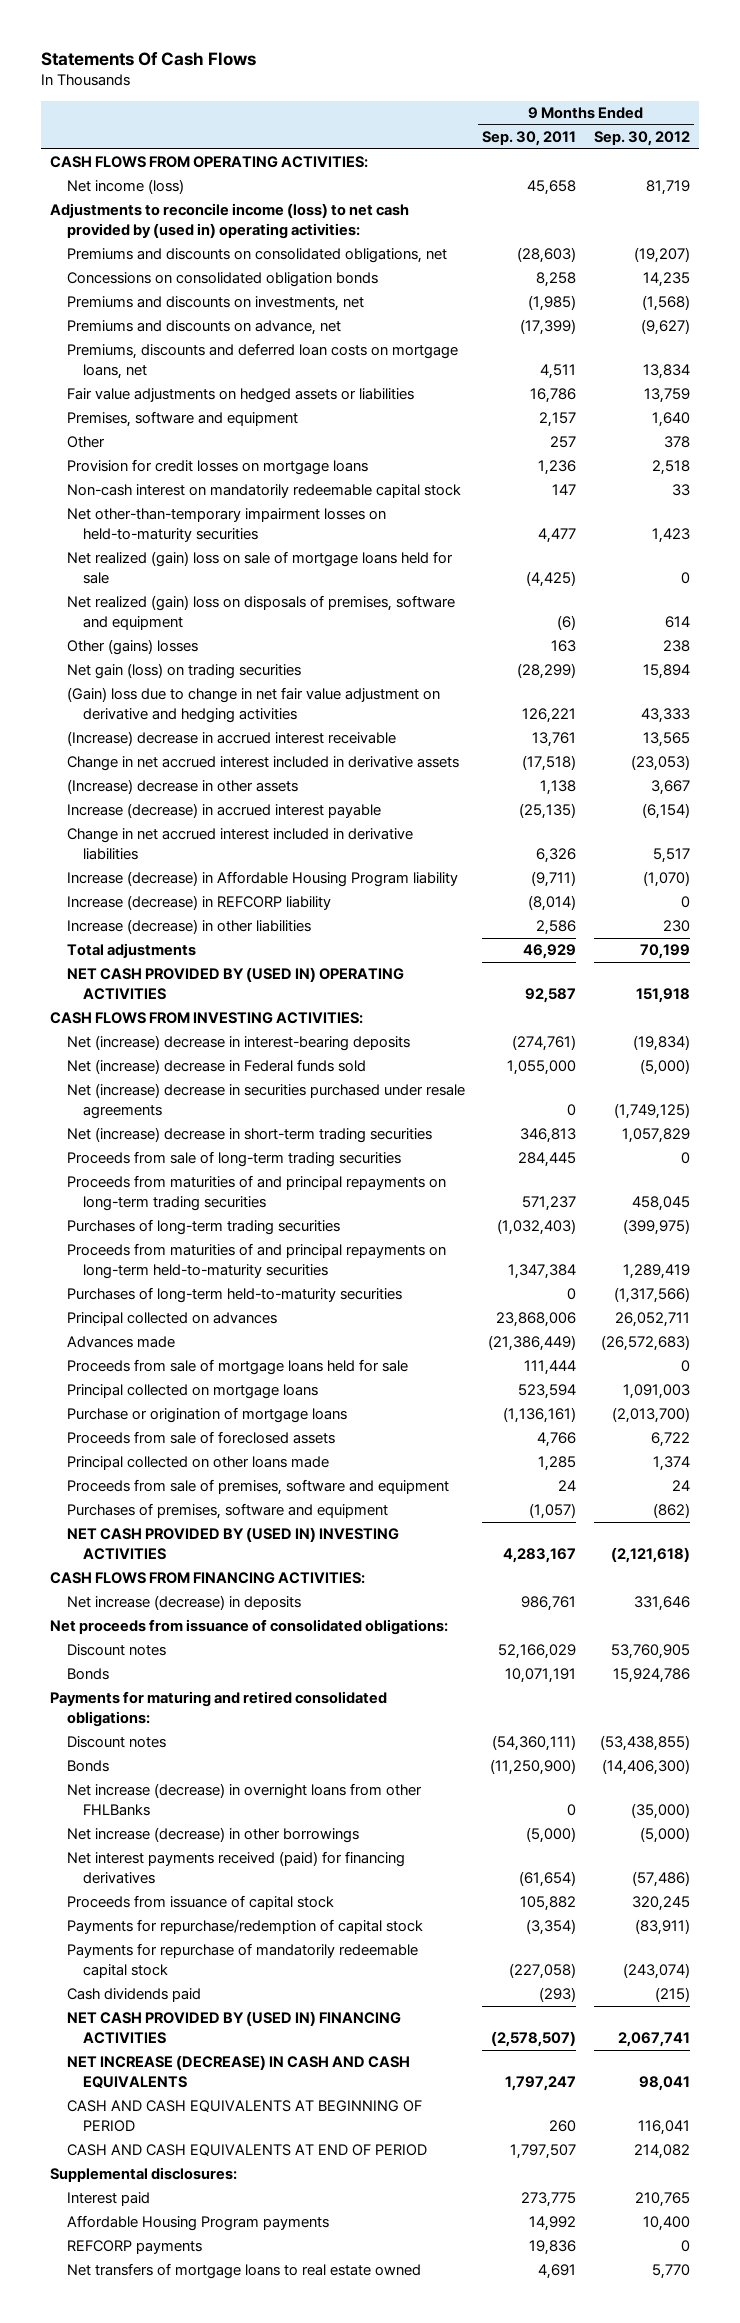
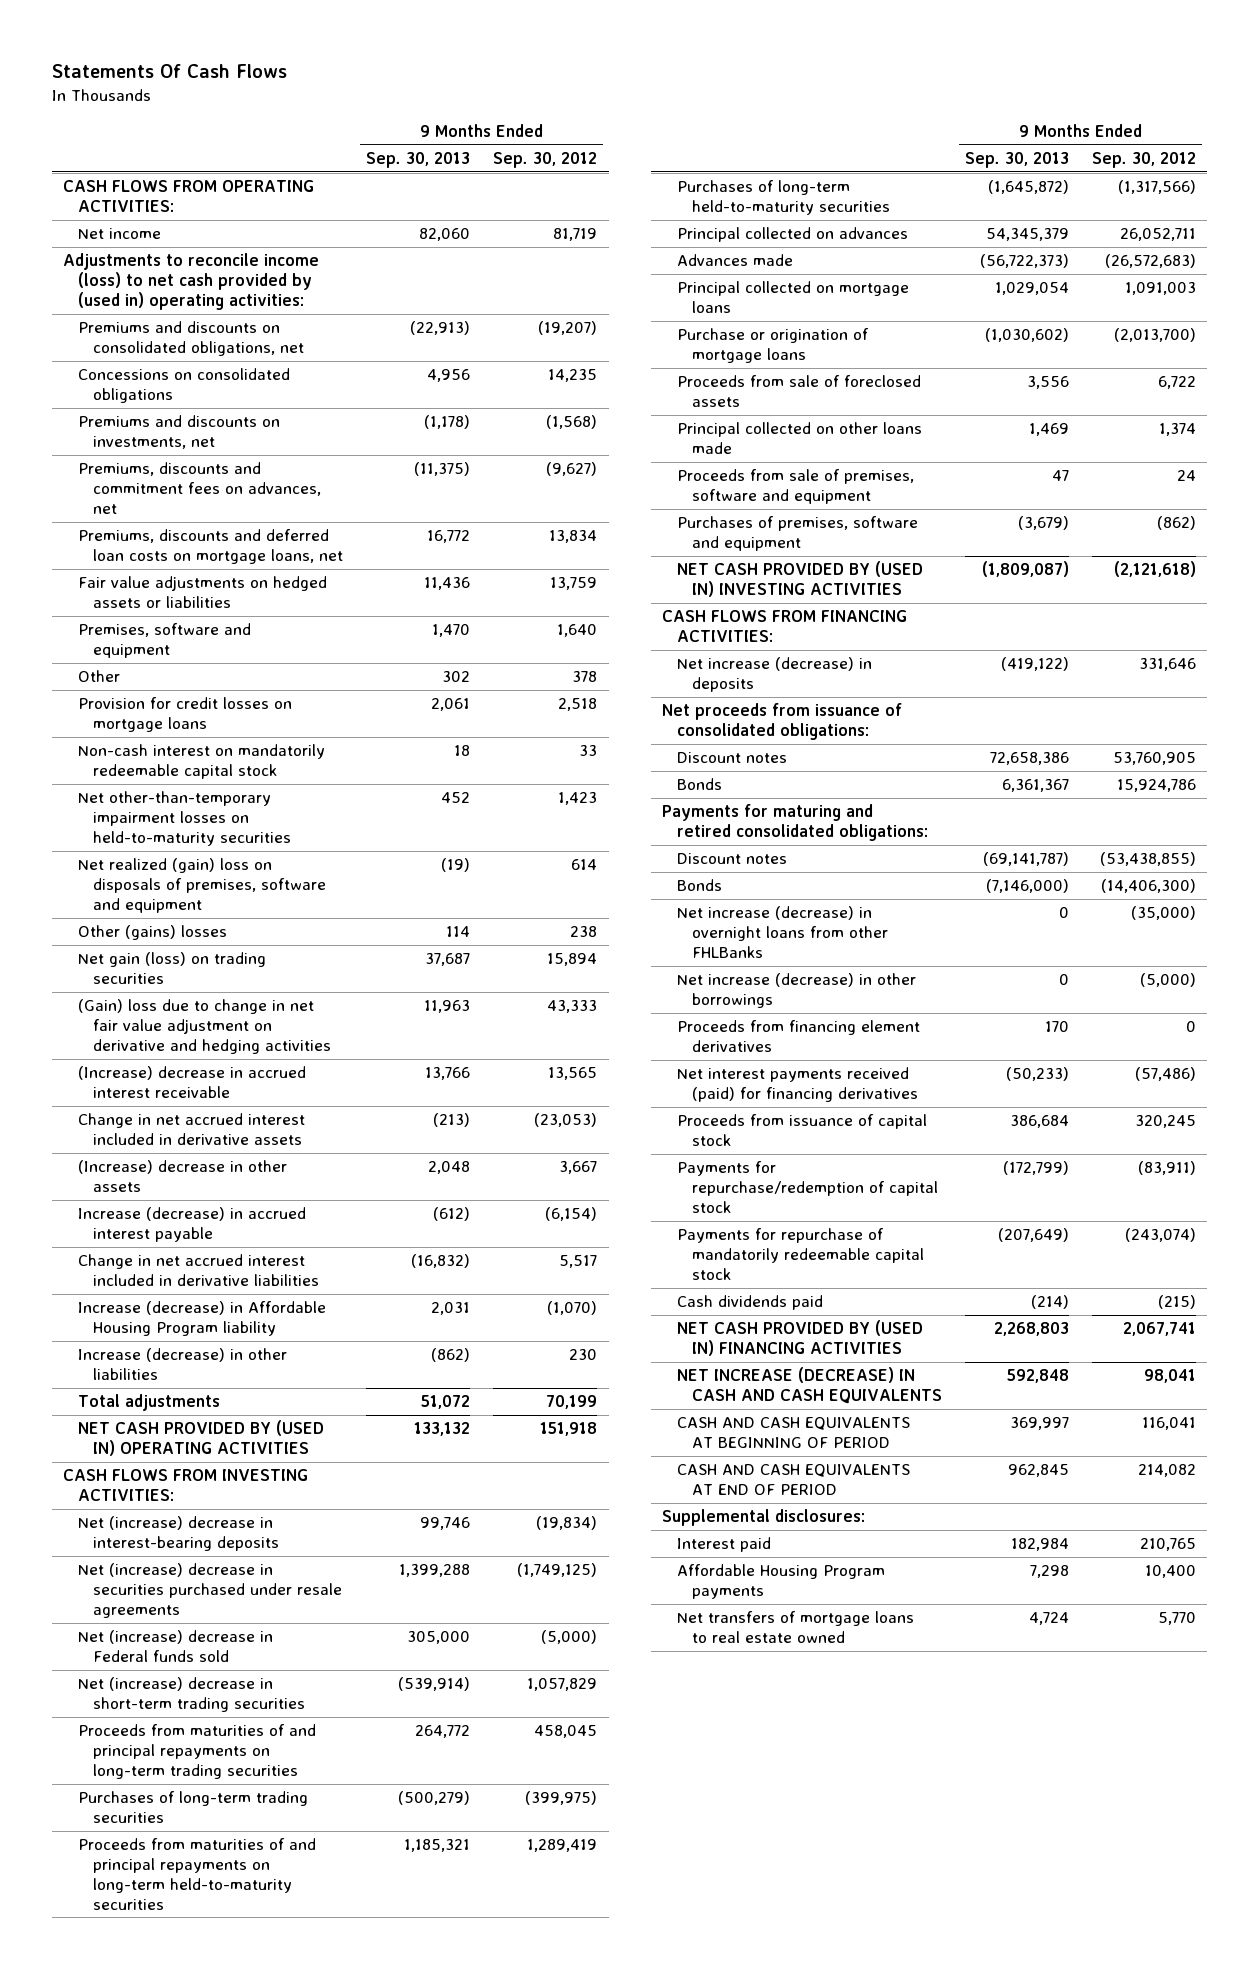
[482,130,577,146] Sep. 30, 2011 -> none
none -> [366,151,471,168] Sep. 30, 2013
[66,179,184,195] Net income (loss) -> [78,228,162,240] Net income
[66,272,378,288] Concessions on consolidated obligation bonds -> [78,368,291,404] Concessions on consolidated obligations
[66,320,341,336] Premiums and discounts on advance, net -> [78,462,322,514] Premiums, discounts and commitment fees on advances, net
[66,551,453,584] Net realized (gain) loss on sale of mortgage loans held for sale -> none
[66,895,331,911] Increase (decrease) in REFCORP liability -> none
[66,1059,366,1075] Net (increase) decrease in Federal funds sold -> [78,1630,274,1663] Net (increase) decrease in Federal funds sold
[66,1151,401,1168] Proceeds from sale of long-term trading securities -> none
[66,1359,408,1376] Proceeds from sale of mortgage loans held for sale -> none
none -> [677,1020,921,1053] Proceeds from financing element derivatives
[66,2240,202,2255] REFCORP payments -> none

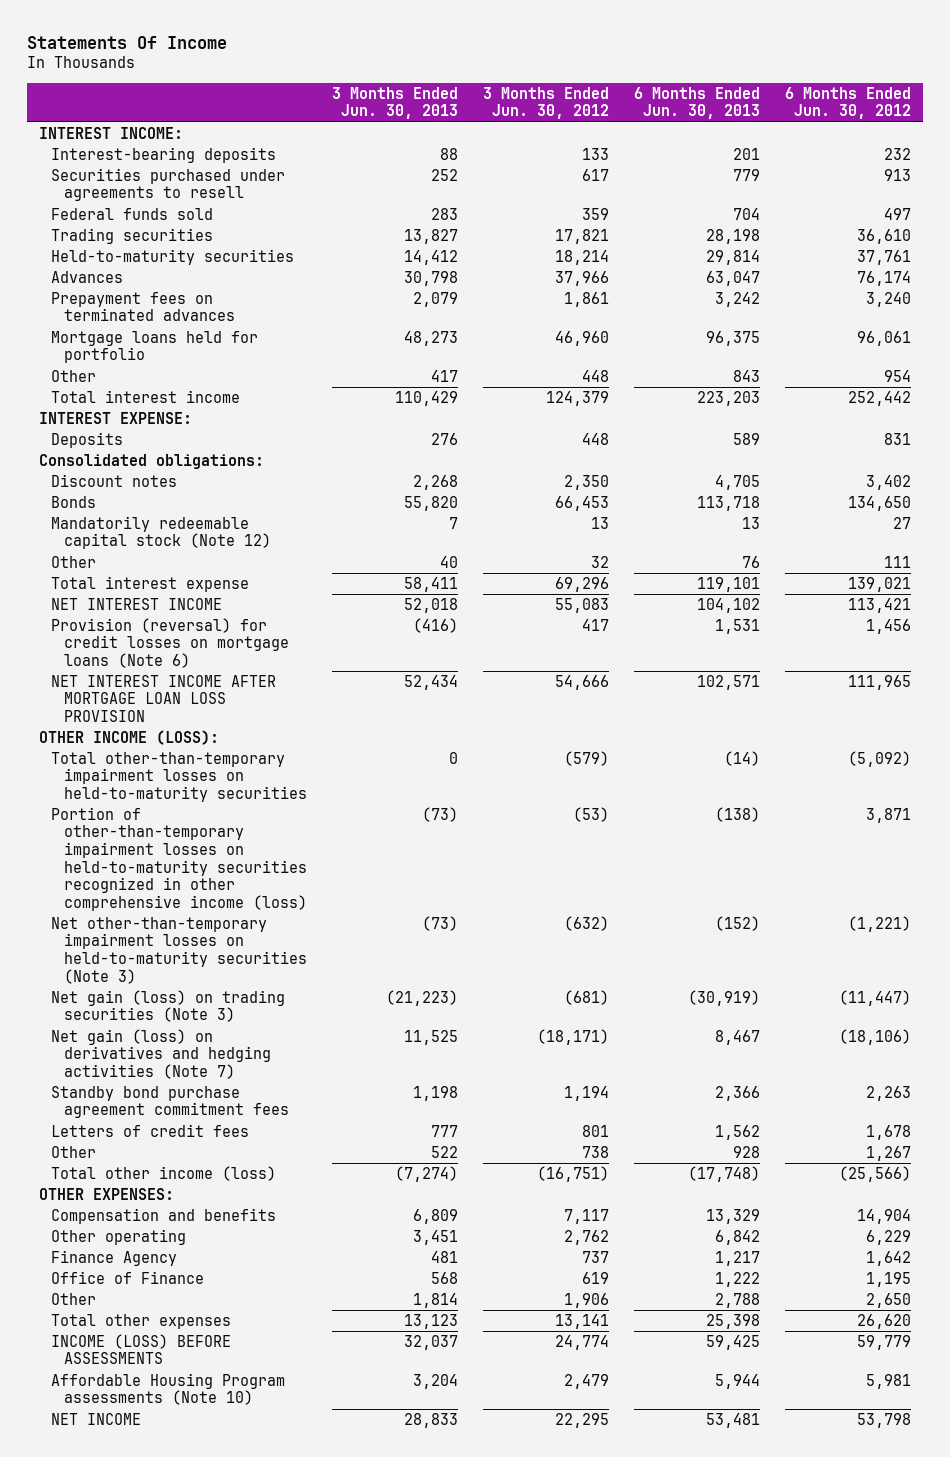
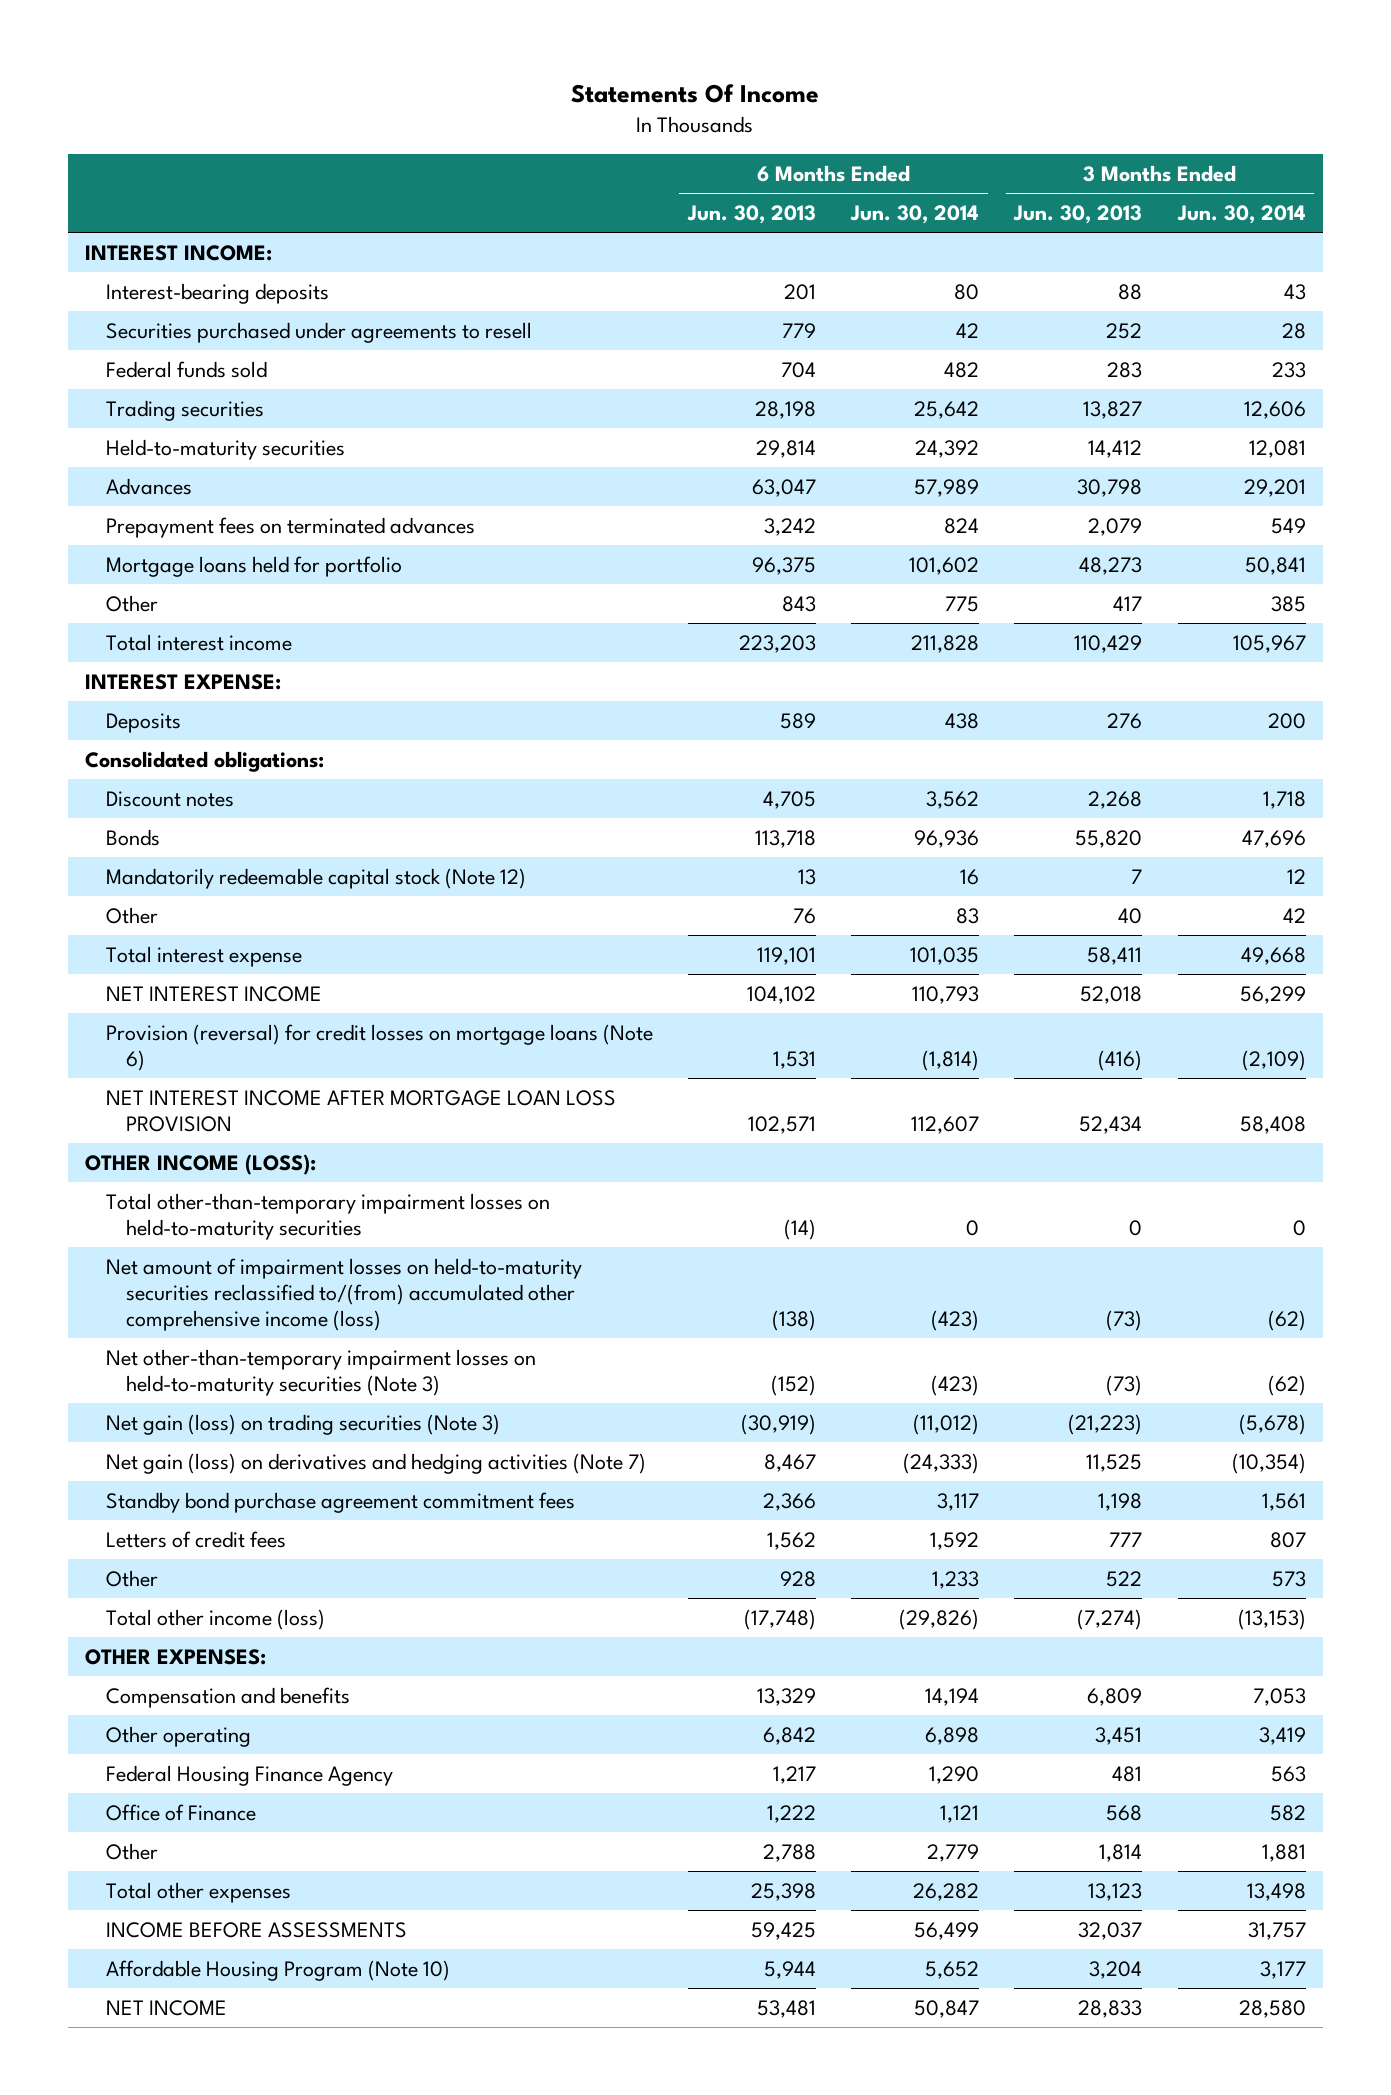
[482,86,609,120] 3 Months Ended Jun. 30, 2012 -> none
[784,86,911,120] 6 Months Ended Jun. 30, 2012 -> none
none -> [850,205,980,225] Jun. 30, 2014
none -> [1176,205,1306,225] Jun. 30, 2014
[51,806,307,911] Portion of other-than-temporary impairment losses on held-to-maturity securities recognized in other comprehensive income (loss) -> [105,1257,582,1332] Net amount of impairment losses on held-to-maturity securities reclassified to/(from) accumulated other comprehensive income (loss)
[51,1249,178,1266] Finance Agency -> [105,1764,393,1786] Federal Housing Finance Agency
[51,1333,232,1365] INCOME (LOSS) BEFORE ASSESSMENTS -> [105,1921,407,1938] INCOME BEFORE ASSESSMENTS
[51,1372,286,1406] Affordable Housing Program assessments (Note 10) -> [105,1959,450,1981] Affordable Housing Program (Note 10)

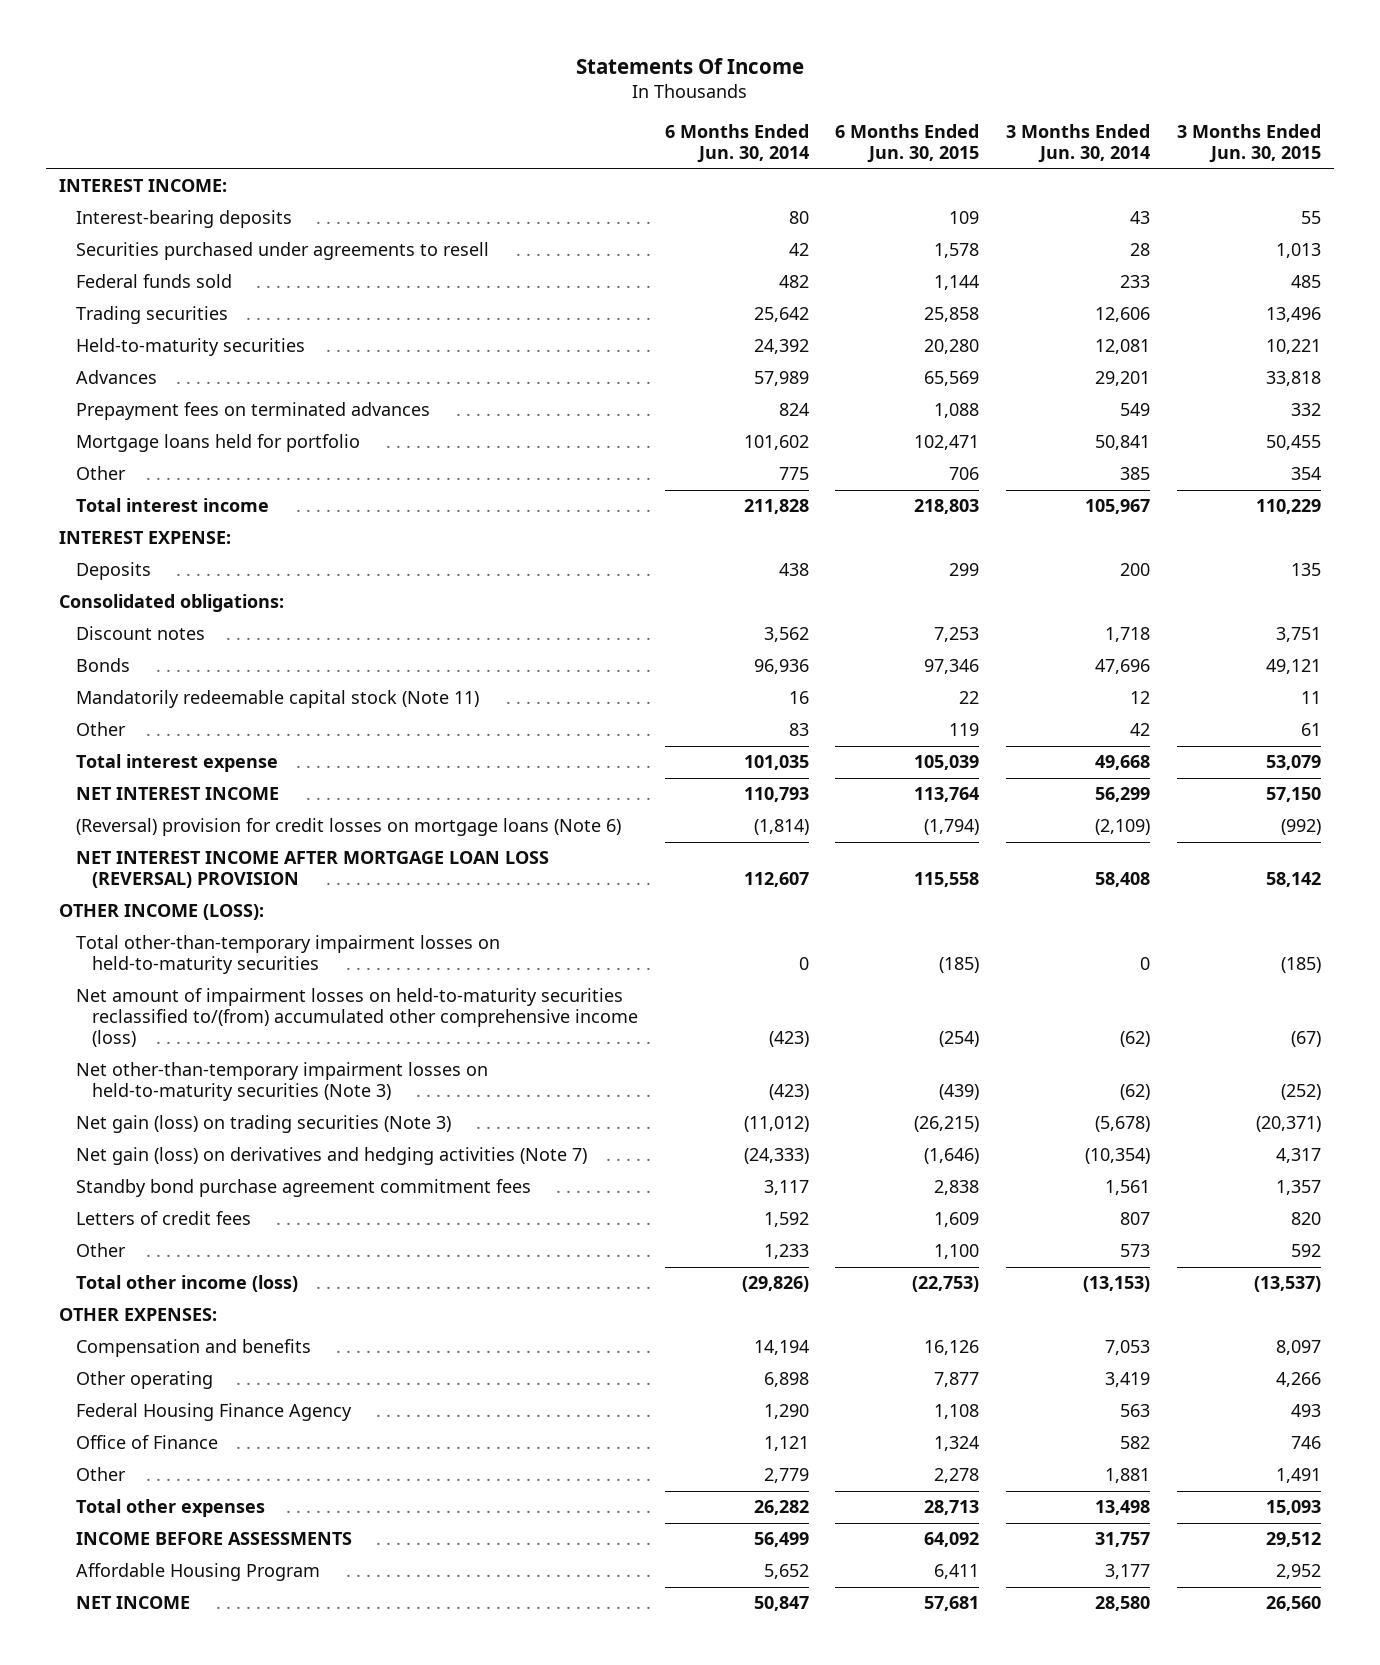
[686,205,816,225] Jun. 30, 2013 -> none
[1013,205,1143,225] Jun. 30, 2013 -> none
none -> [835,124,980,164] 6 Months Ended Jun. 30, 2015
none -> [1176,124,1321,164] 3 Months Ended Jun. 30, 2015
[105,867,526,889] Mandatorily redeemable capital stock (Note 12) -> [75,690,479,709] Mandatorily redeemable capital stock (Note 11)
[105,1023,653,1072] Provision (reversal) for credit losses on mortgage loans (Note 6) -> [75,818,621,837] (Reversal) provision for credit losses on mortgage loans (Note 6)
[105,1089,616,1133] NET INTEREST INCOME AFTER MORTGAGE LOAN LOSS PROVISION -> [75,851,549,889] NET INTEREST INCOME AFTER MORTGAGE LOAN LOSS (REVERSAL) PROVISION
[105,1959,450,1981] Affordable Housing Program (Note 10) -> [75,1563,320,1582] Affordable Housing Program

